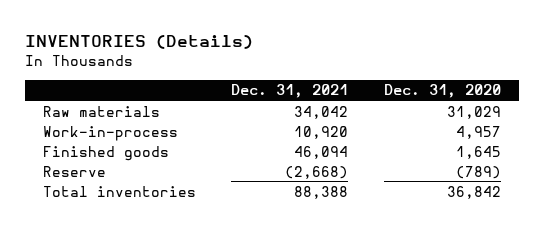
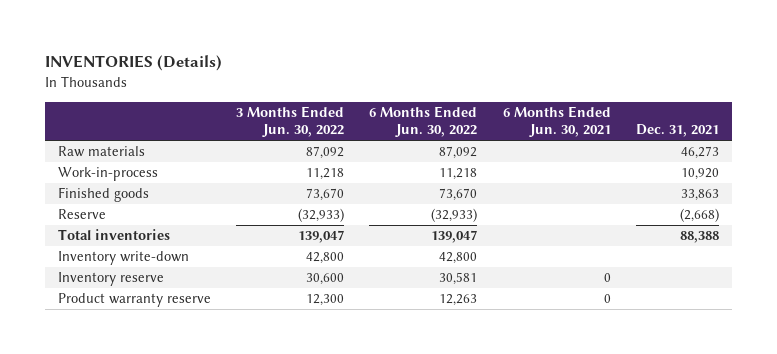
[383,84,501,99] Dec. 31, 2020 -> none
none -> [236,105,345,138] 3 Months Ended Jun. 30, 2022
none -> [369,105,478,138] 6 Months Ended Jun. 30, 2022
none -> [502,105,611,138] 6 Months Ended Jun. 30, 2021
[294,105,349,119] 34,042 -> [681,146,720,160] 46,273
[294,145,349,159] 46,094 -> [681,189,720,202] 33,863
none -> [57,251,189,266] Inventory write-down
none -> [57,272,164,287] Inventory reserve
none -> [57,293,211,308] Product warranty reserve

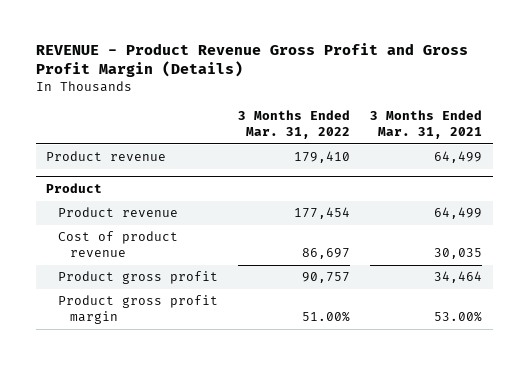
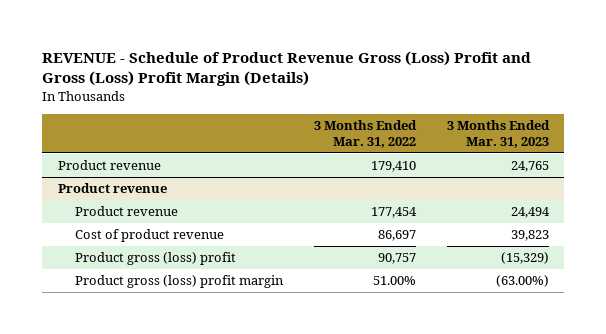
[35,43,468,78] REVENUE - Product Revenue Gross Profit and Gross Profit Margin (Details) -> [42,50,532,87] REVENUE - Schedule of Product Revenue Gross (Loss) Profit and Gross (Loss) Profit Margin (Details)
[370,110,483,139] 3 Months Ended Mar. 31, 2021 -> none
none -> [446,120,550,148] 3 Months Ended Mar. 31, 2023
[45,183,102,194] Product -> [57,183,167,194] Product revenue
[57,271,218,285] Product gross profit -> [75,252,237,266] Product gross (loss) profit
[57,295,218,325] Product gross profit margin -> [75,275,285,289] Product gross (loss) profit margin

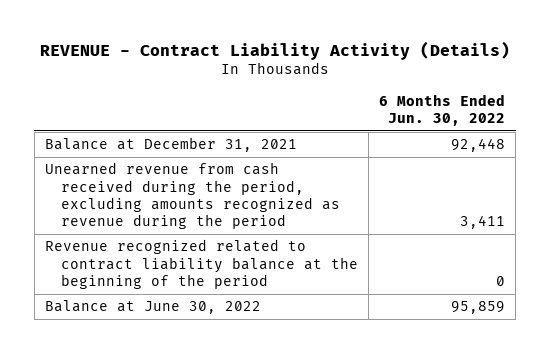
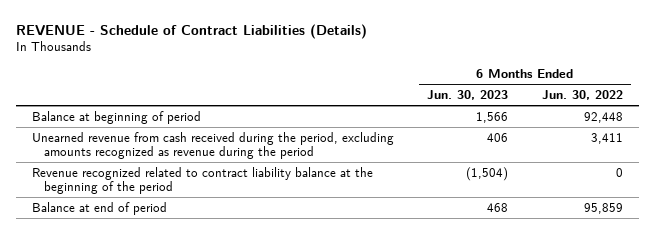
[40,40,511,60] REVENUE - Contract Liability Activity (Details) -> [15,23,367,39] REVENUE - Schedule of Contract Liabilities (Details)
none -> [427,90,509,101] Jun. 30, 2023
[45,137,298,153] Balance at December 31, 2021 -> [32,110,202,124] Balance at beginning of period
[45,300,262,315] Balance at June 30, 2022 -> [32,201,168,215] Balance at end of period

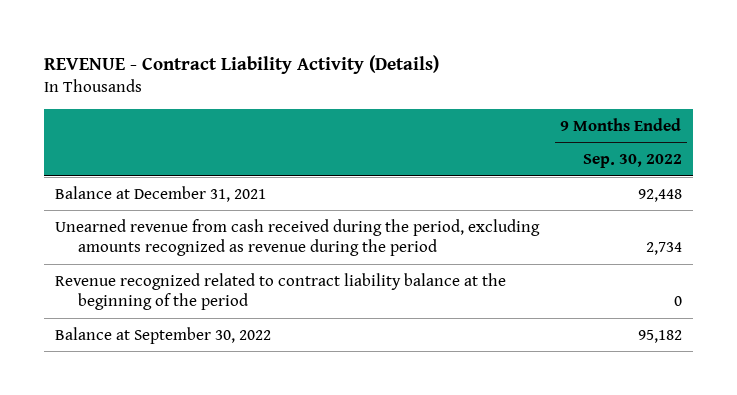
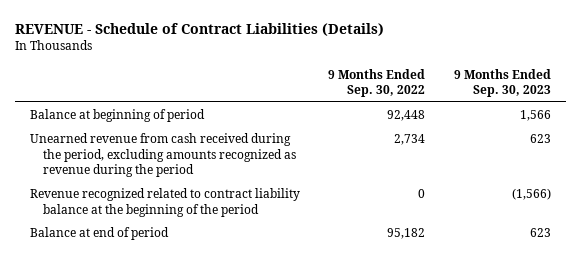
[43,54,439,74] REVENUE - Contract Liability Activity (Details) -> [15,23,385,37] REVENUE - Schedule of Contract Liabilities (Details)
none -> [454,68,552,98] 9 Months Ended Sep. 30, 2023
[54,185,266,202] Balance at December 31, 2021 -> [29,109,205,123] Balance at beginning of period
[54,326,271,344] Balance at September 30, 2022 -> [29,227,169,241] Balance at end of period

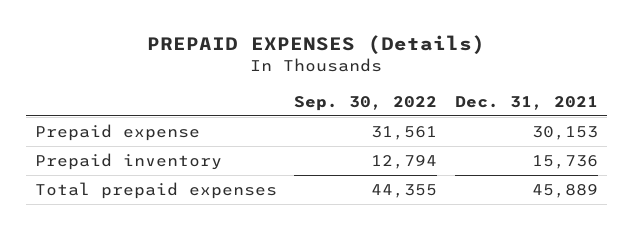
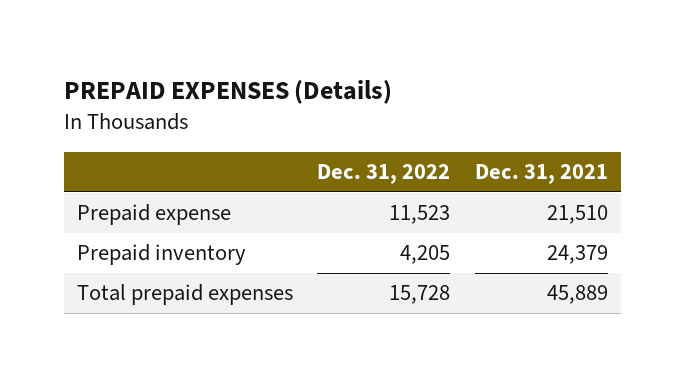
[294,95,438,111] Sep. 30, 2022 -> none
none -> [317,164,451,185] Dec. 31, 2022
[531,125,598,140] 30,153 -> [547,205,609,225] 21,510
[531,154,598,169] 15,736 -> [547,245,609,265] 24,379

